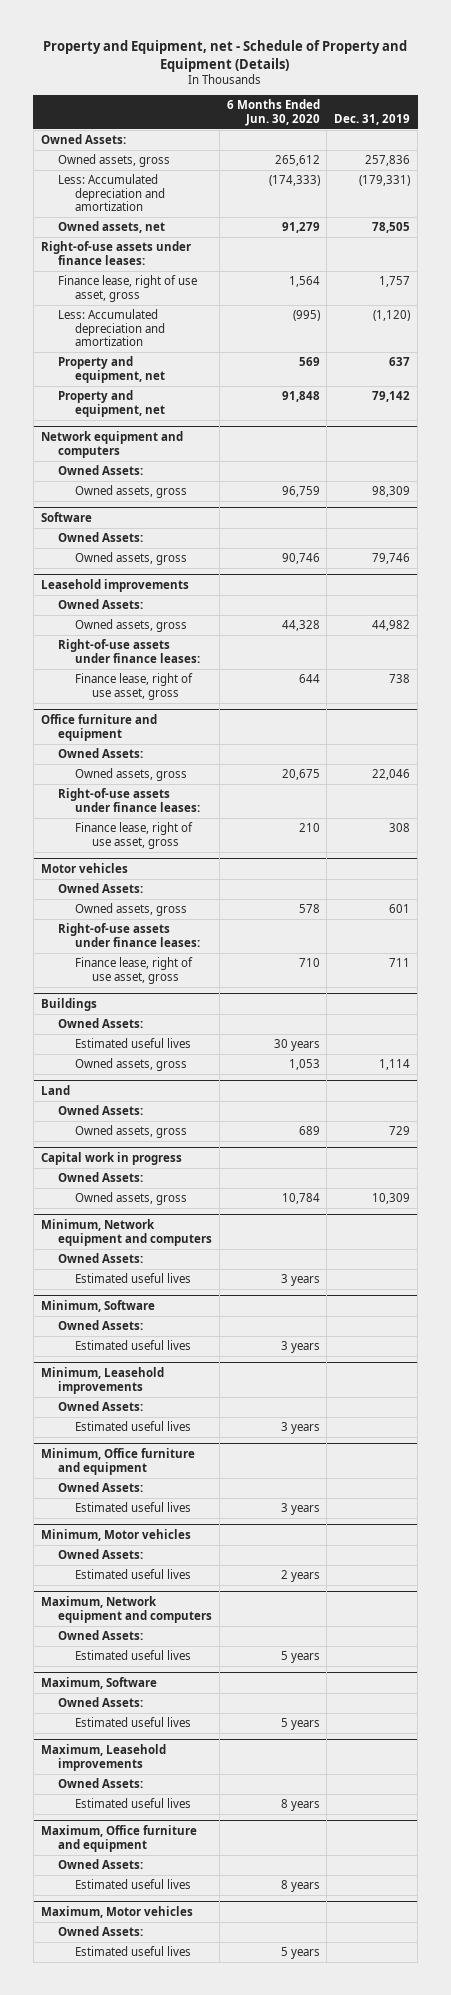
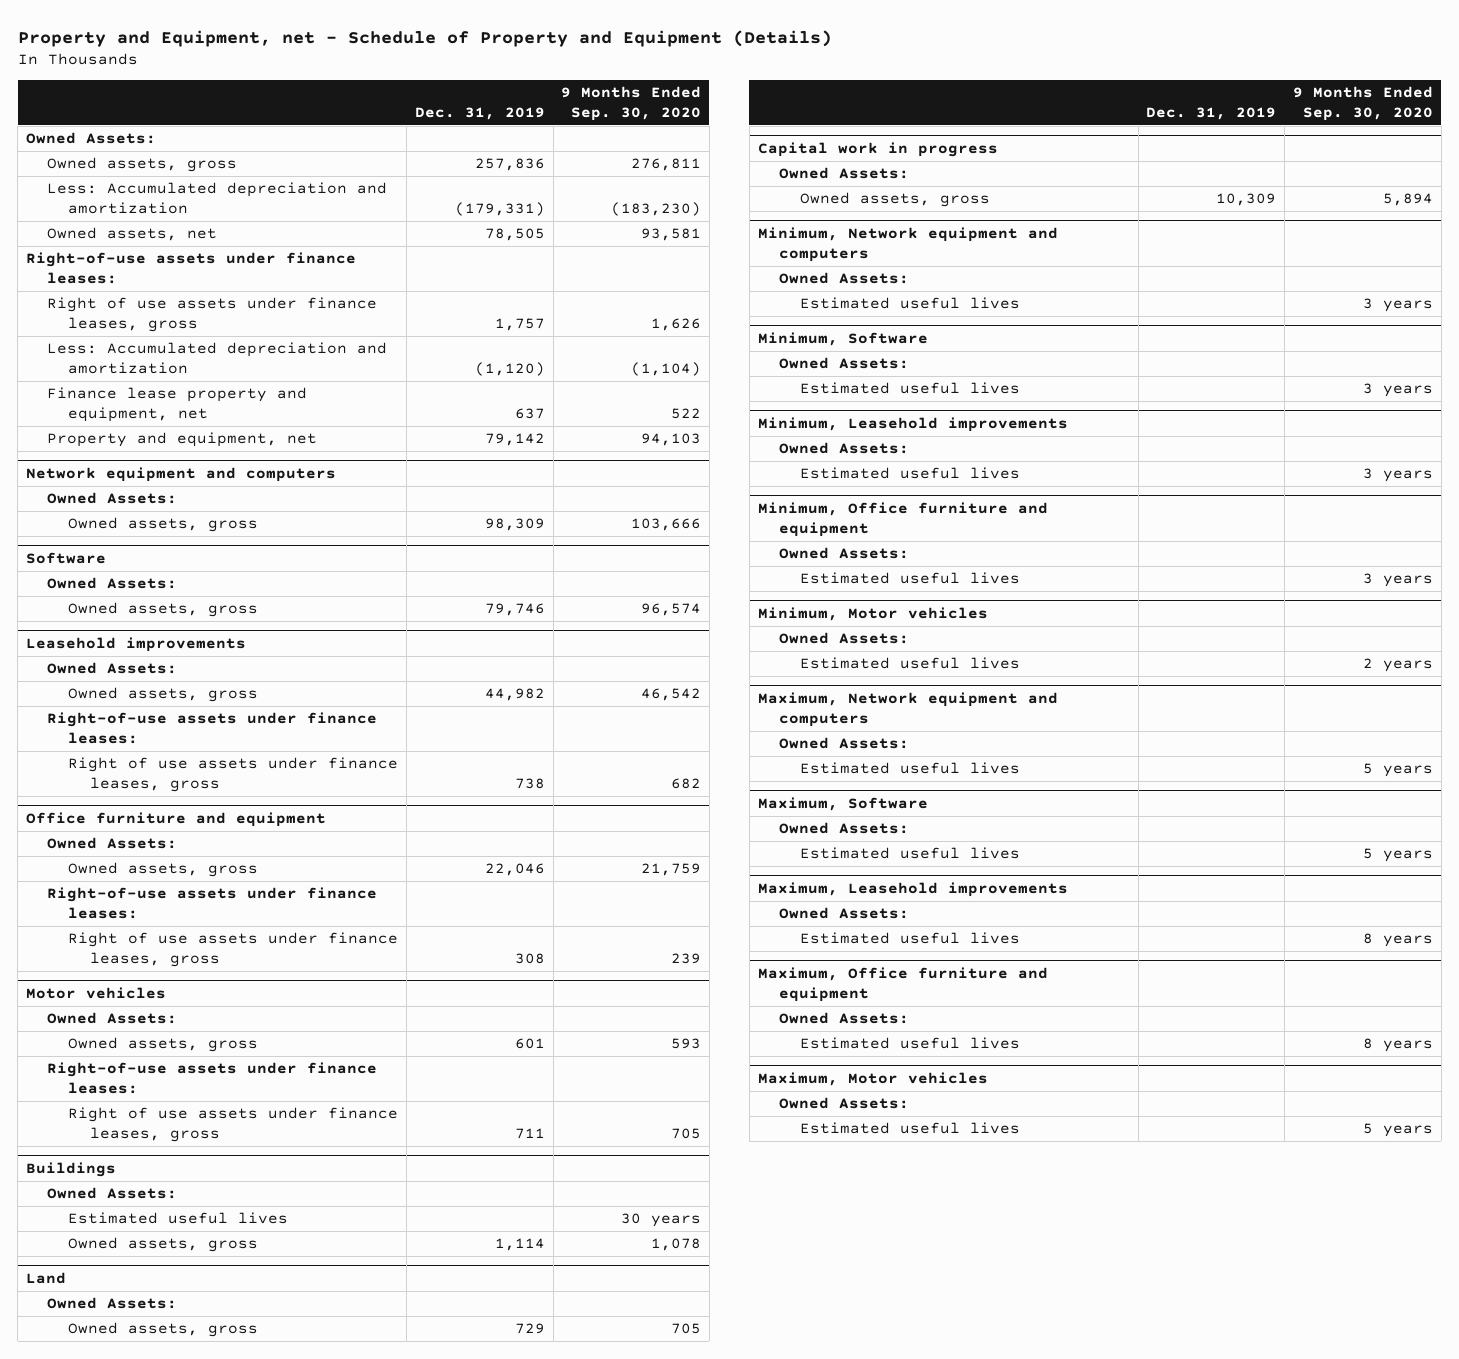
[226,99,320,126] 6 Months Ended Jun. 30, 2020 -> none
none -> [561,86,702,122] 9 Months Ended Sep. 30, 2020
[57,275,197,302] Finance lease, right of use asset, gross -> [47,297,378,332] Right of use assets under finance leases, gross
[57,356,166,383] Property and equipment, net -> [47,387,308,422] Finance lease property and equipment, net
[75,673,194,700] Finance lease, right of use asset, gross -> [68,757,399,792] Right of use assets under finance leases, gross
[75,822,194,849] Finance lease, right of use asset, gross -> [68,932,399,967] Right of use assets under finance leases, gross
[75,957,194,984] Finance lease, right of use asset, gross -> [68,1107,399,1142] Right of use assets under finance leases, gross

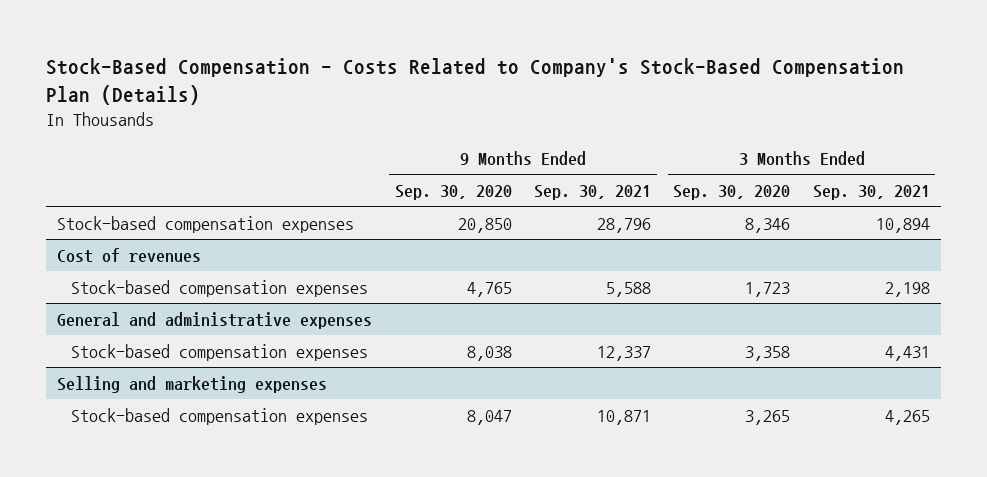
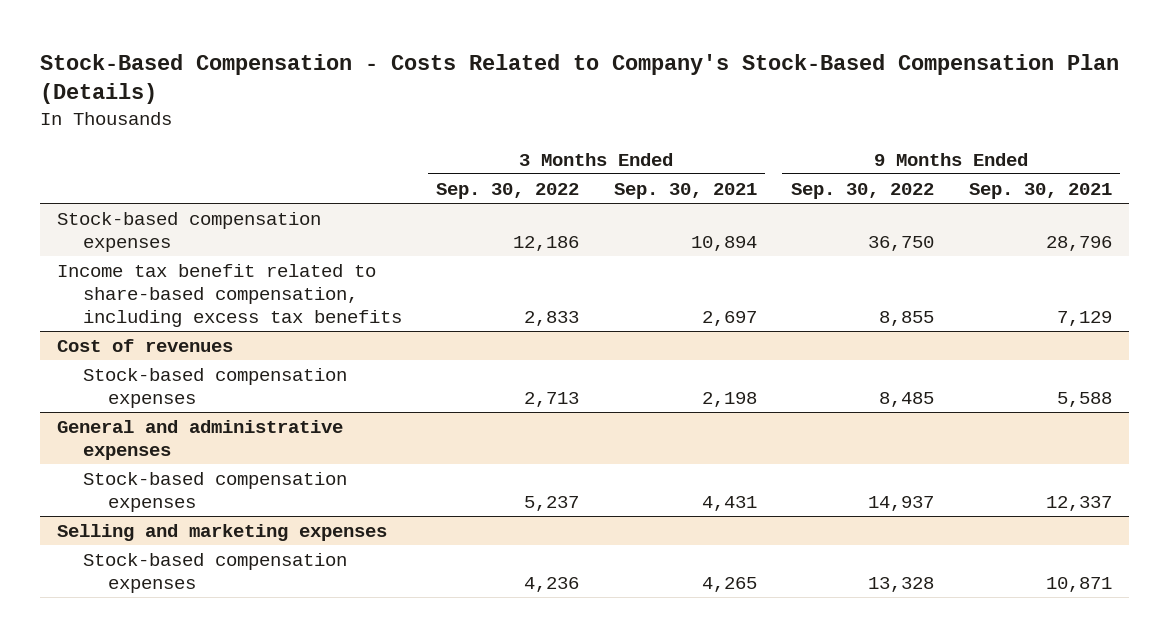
[394,184,512,200] Sep. 30, 2020 -> none
[673,184,791,200] Sep. 30, 2020 -> none
none -> [436,182,580,199] Sep. 30, 2022
none -> [791,182,935,199] Sep. 30, 2022
none -> [56,263,402,327] Income tax benefit related to share-based compensation, including excess tax benefits

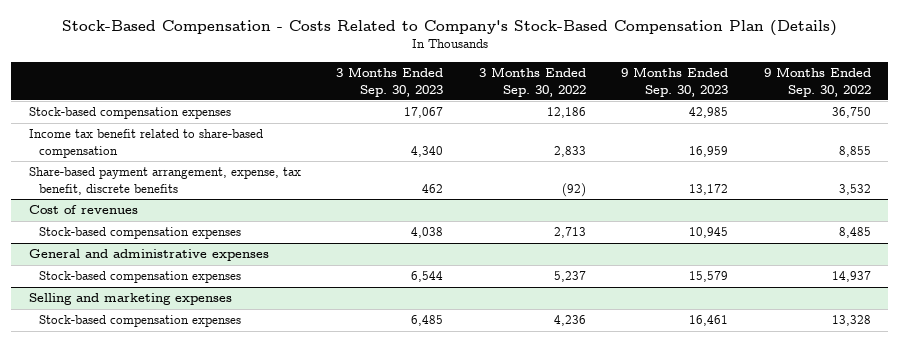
[613,182,757,199] Sep. 30, 2021 -> none
[968,182,1112,199] Sep. 30, 2021 -> none
none -> [336,66,444,97] 3 Months Ended Sep. 30, 2023
none -> [621,66,729,97] 9 Months Ended Sep. 30, 2023
[56,263,402,327] Income tax benefit related to share-based compensation, including excess tax benefits -> [28,129,263,159] Income tax benefit related to share-based compensation
none -> [28,167,301,196] Share-based payment arrangement, expense, tax benefit, discrete benefits

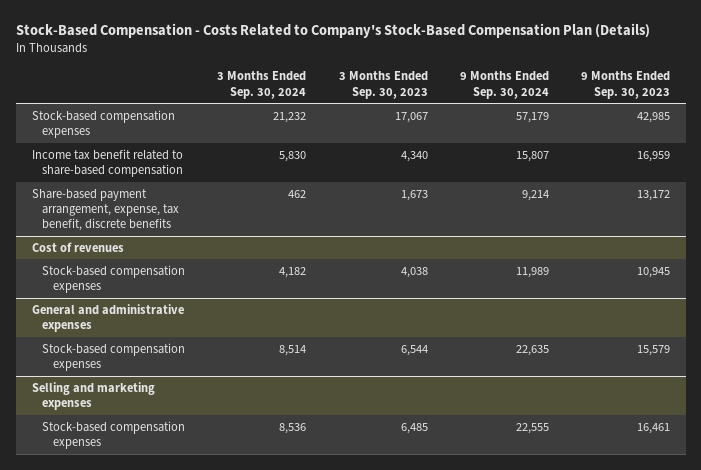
[478,66,586,97] 3 Months Ended Sep. 30, 2022 -> none
[763,66,871,97] 9 Months Ended Sep. 30, 2022 -> none
none -> [217,71,307,99] 3 Months Ended Sep. 30, 2024
none -> [459,71,549,99] 9 Months Ended Sep. 30, 2024
[422,184,444,194] 462 -> [400,189,428,201] 1,673

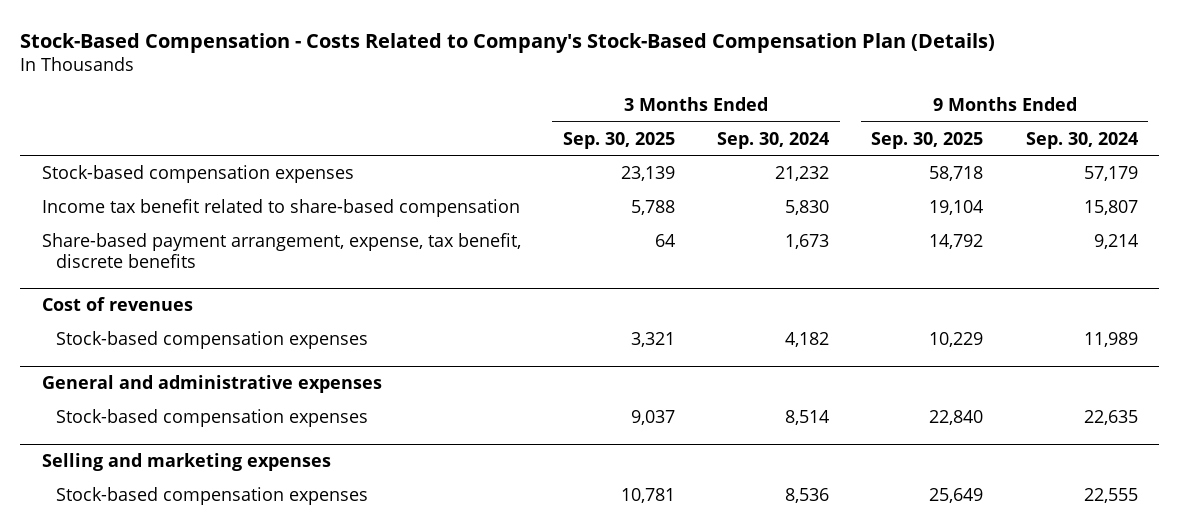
[338,71,428,99] 3 Months Ended Sep. 30, 2023 -> none
[580,71,670,99] 9 Months Ended Sep. 30, 2023 -> none
none -> [562,131,675,149] Sep. 30, 2025
none -> [871,131,984,149] Sep. 30, 2025
[288,189,307,198] 462 -> [785,233,830,249] 1,673

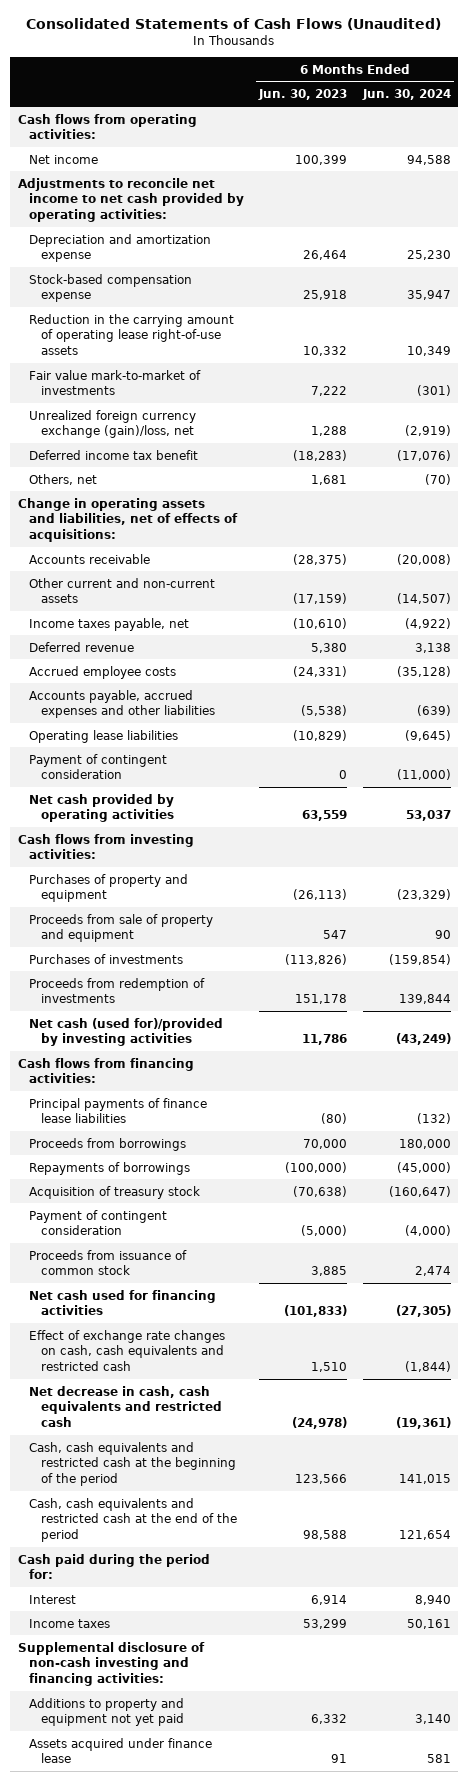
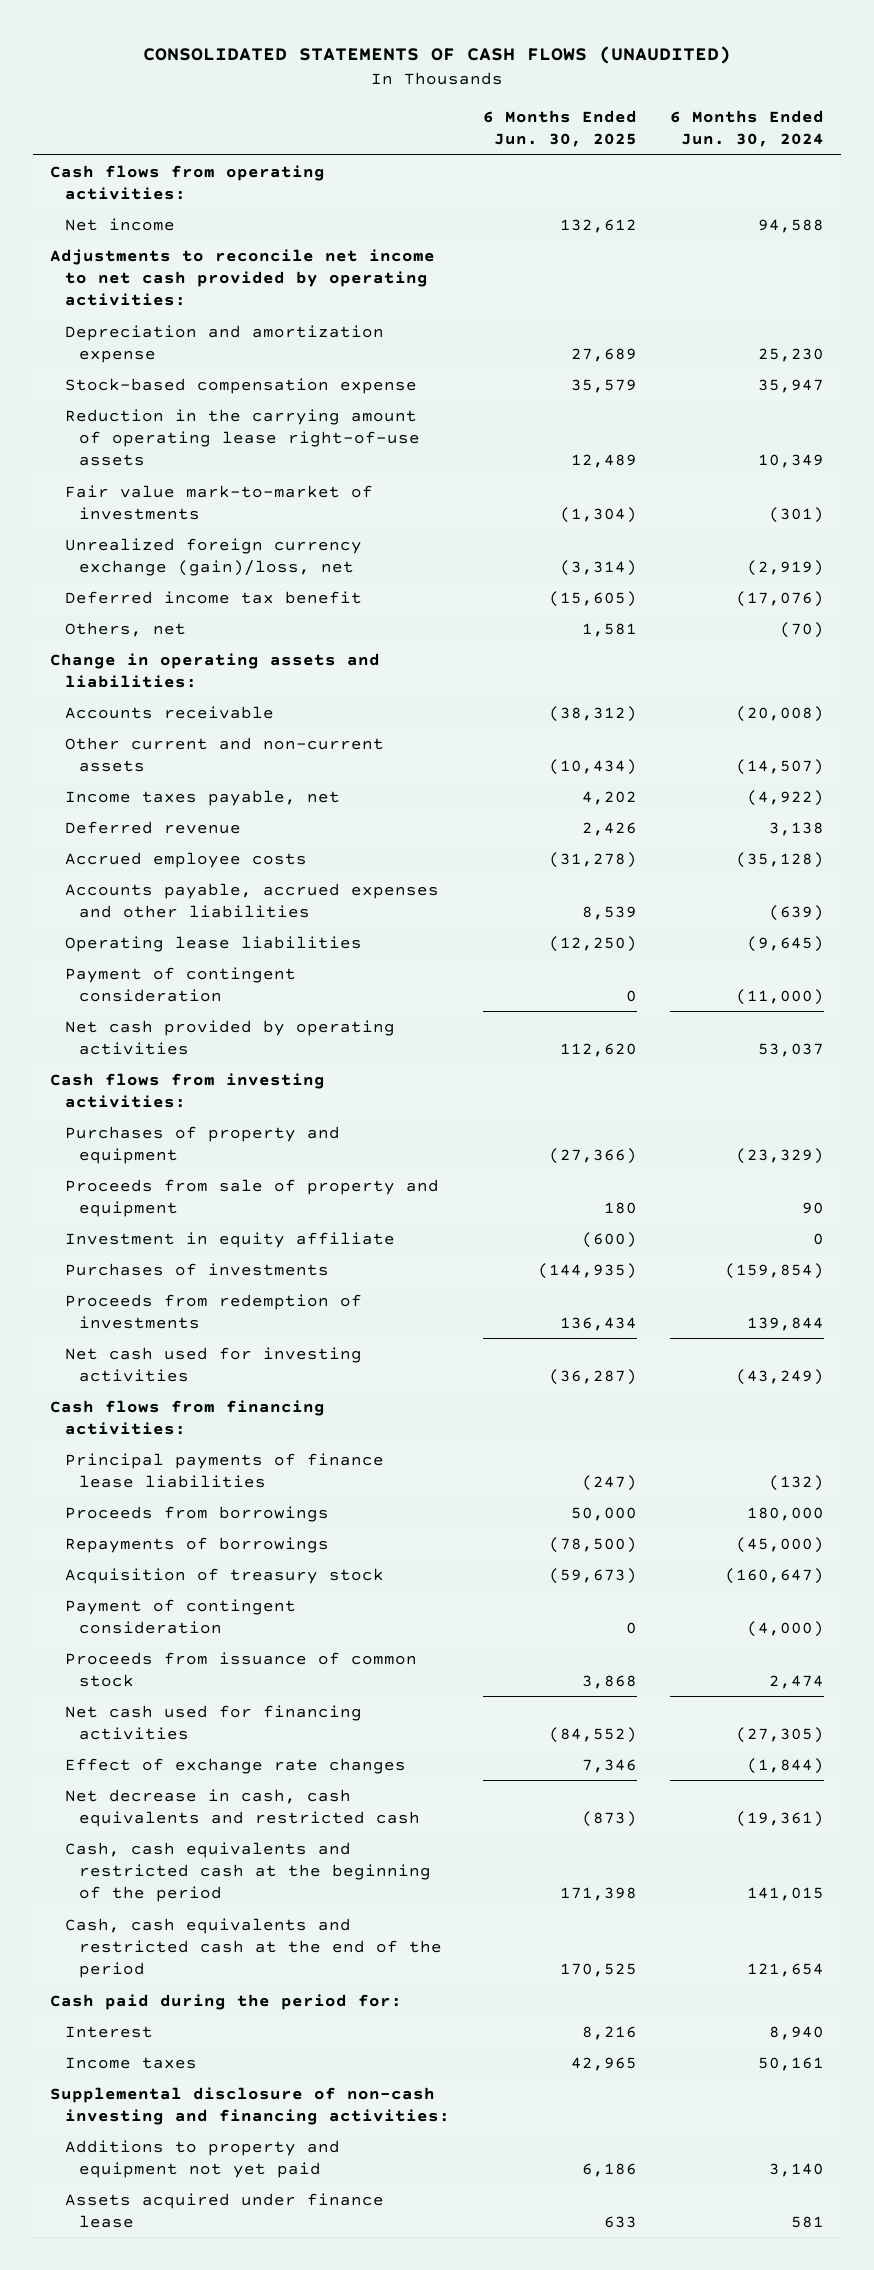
[26,18,442,31] Consolidated Statements of Cash Flows (Unaudited) -> [143,46,732,65] CONSOLIDATED STATEMENTS OF CASH FLOWS (UNAUDITED)
[258,89,348,101] Jun. 30, 2023 -> none
none -> [482,110,637,148] 6 Months Ended Jun. 30, 2025
[17,497,239,542] Change in operating assets and liabilities, net of effects of acquisitions: -> [50,652,381,688] Change in operating assets and liabilities:
none -> [64,1231,395,1248] Investment in equity affiliate
[29,1017,224,1047] Net cash (used for)/provided by investing activities -> [64,1346,362,1382] Net cash used for investing activities
[29,1329,226,1371] Effect of exchange rate changes on cash, cash equivalents and restricted cash -> [64,1757,406,1774] Effect of exchange rate changes

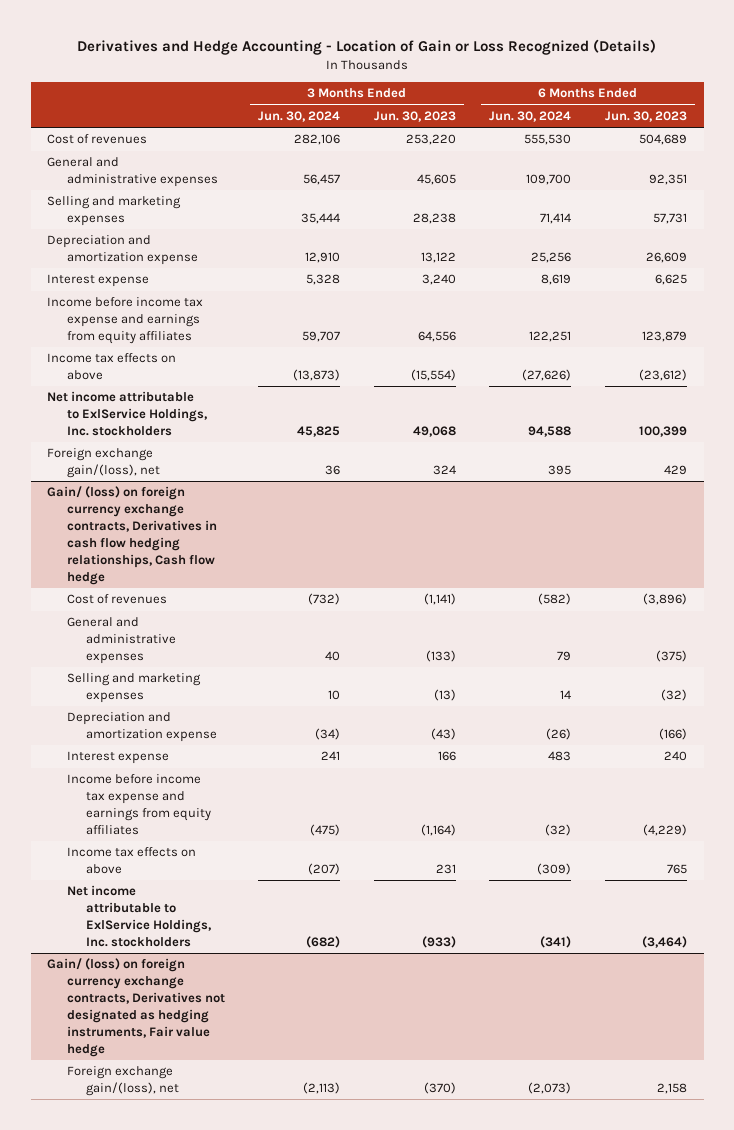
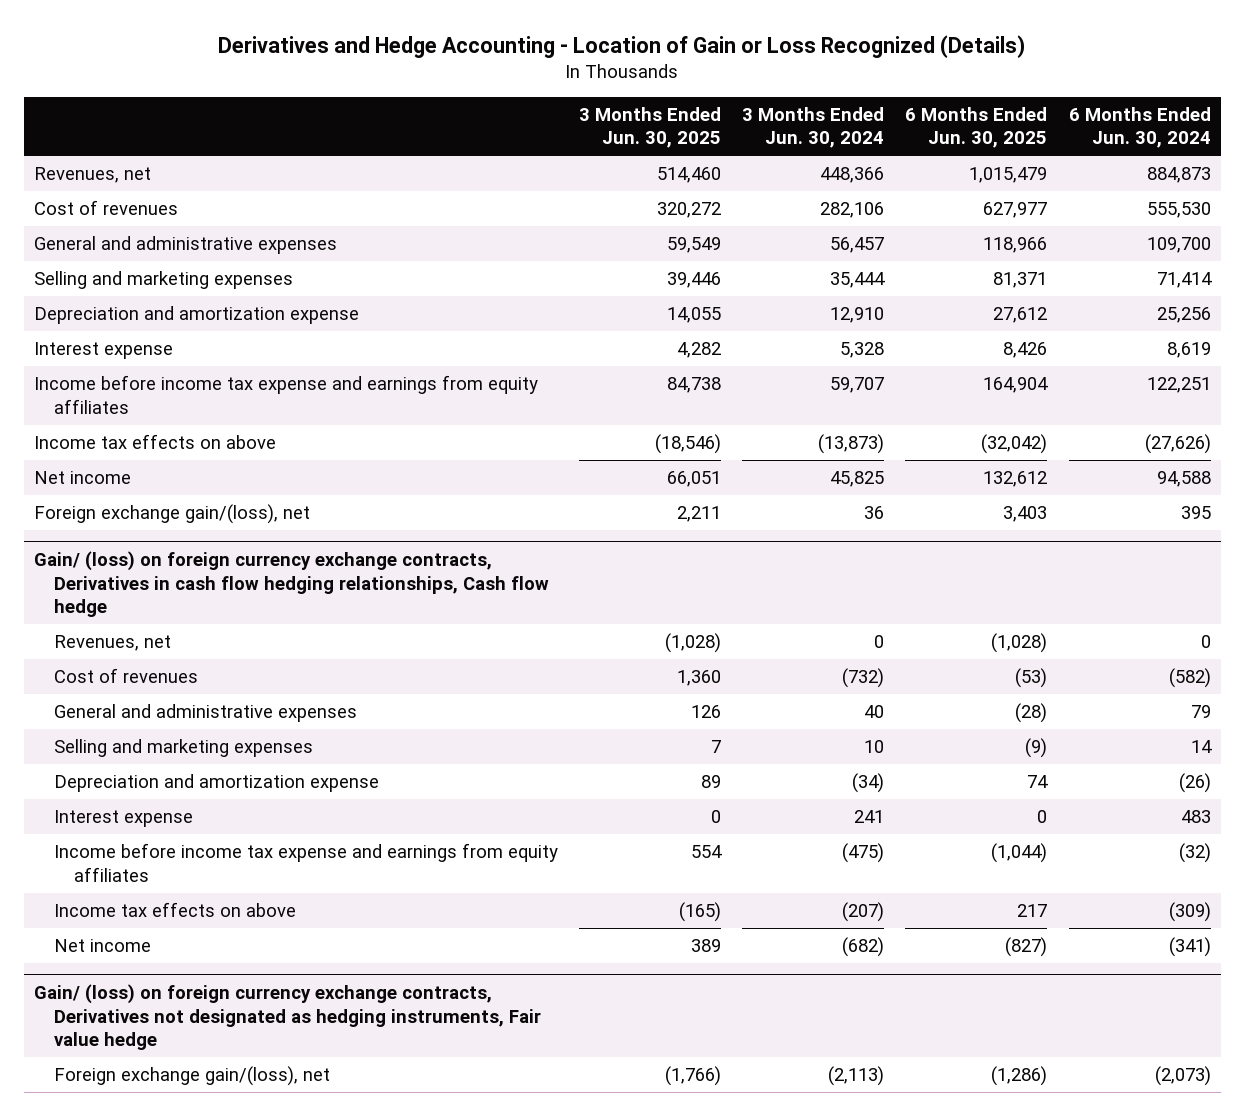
[373,111,456,123] Jun. 30, 2023 -> none
[604,111,687,123] Jun. 30, 2023 -> none
none -> [579,106,722,149] 3 Months Ended Jun. 30, 2025
none -> [905,106,1048,149] 6 Months Ended Jun. 30, 2025
none -> [34,167,152,184] Revenues, net
[47,391,207,437] Net income attributable to ExlService Holdings, Inc. stockholders -> [34,471,132,485] Net income
none -> [53,635,171,652] Revenues, net
[66,885,211,948] Net income attributable to ExlService Holdings, Inc. stockholders -> [53,939,151,953] Net income

